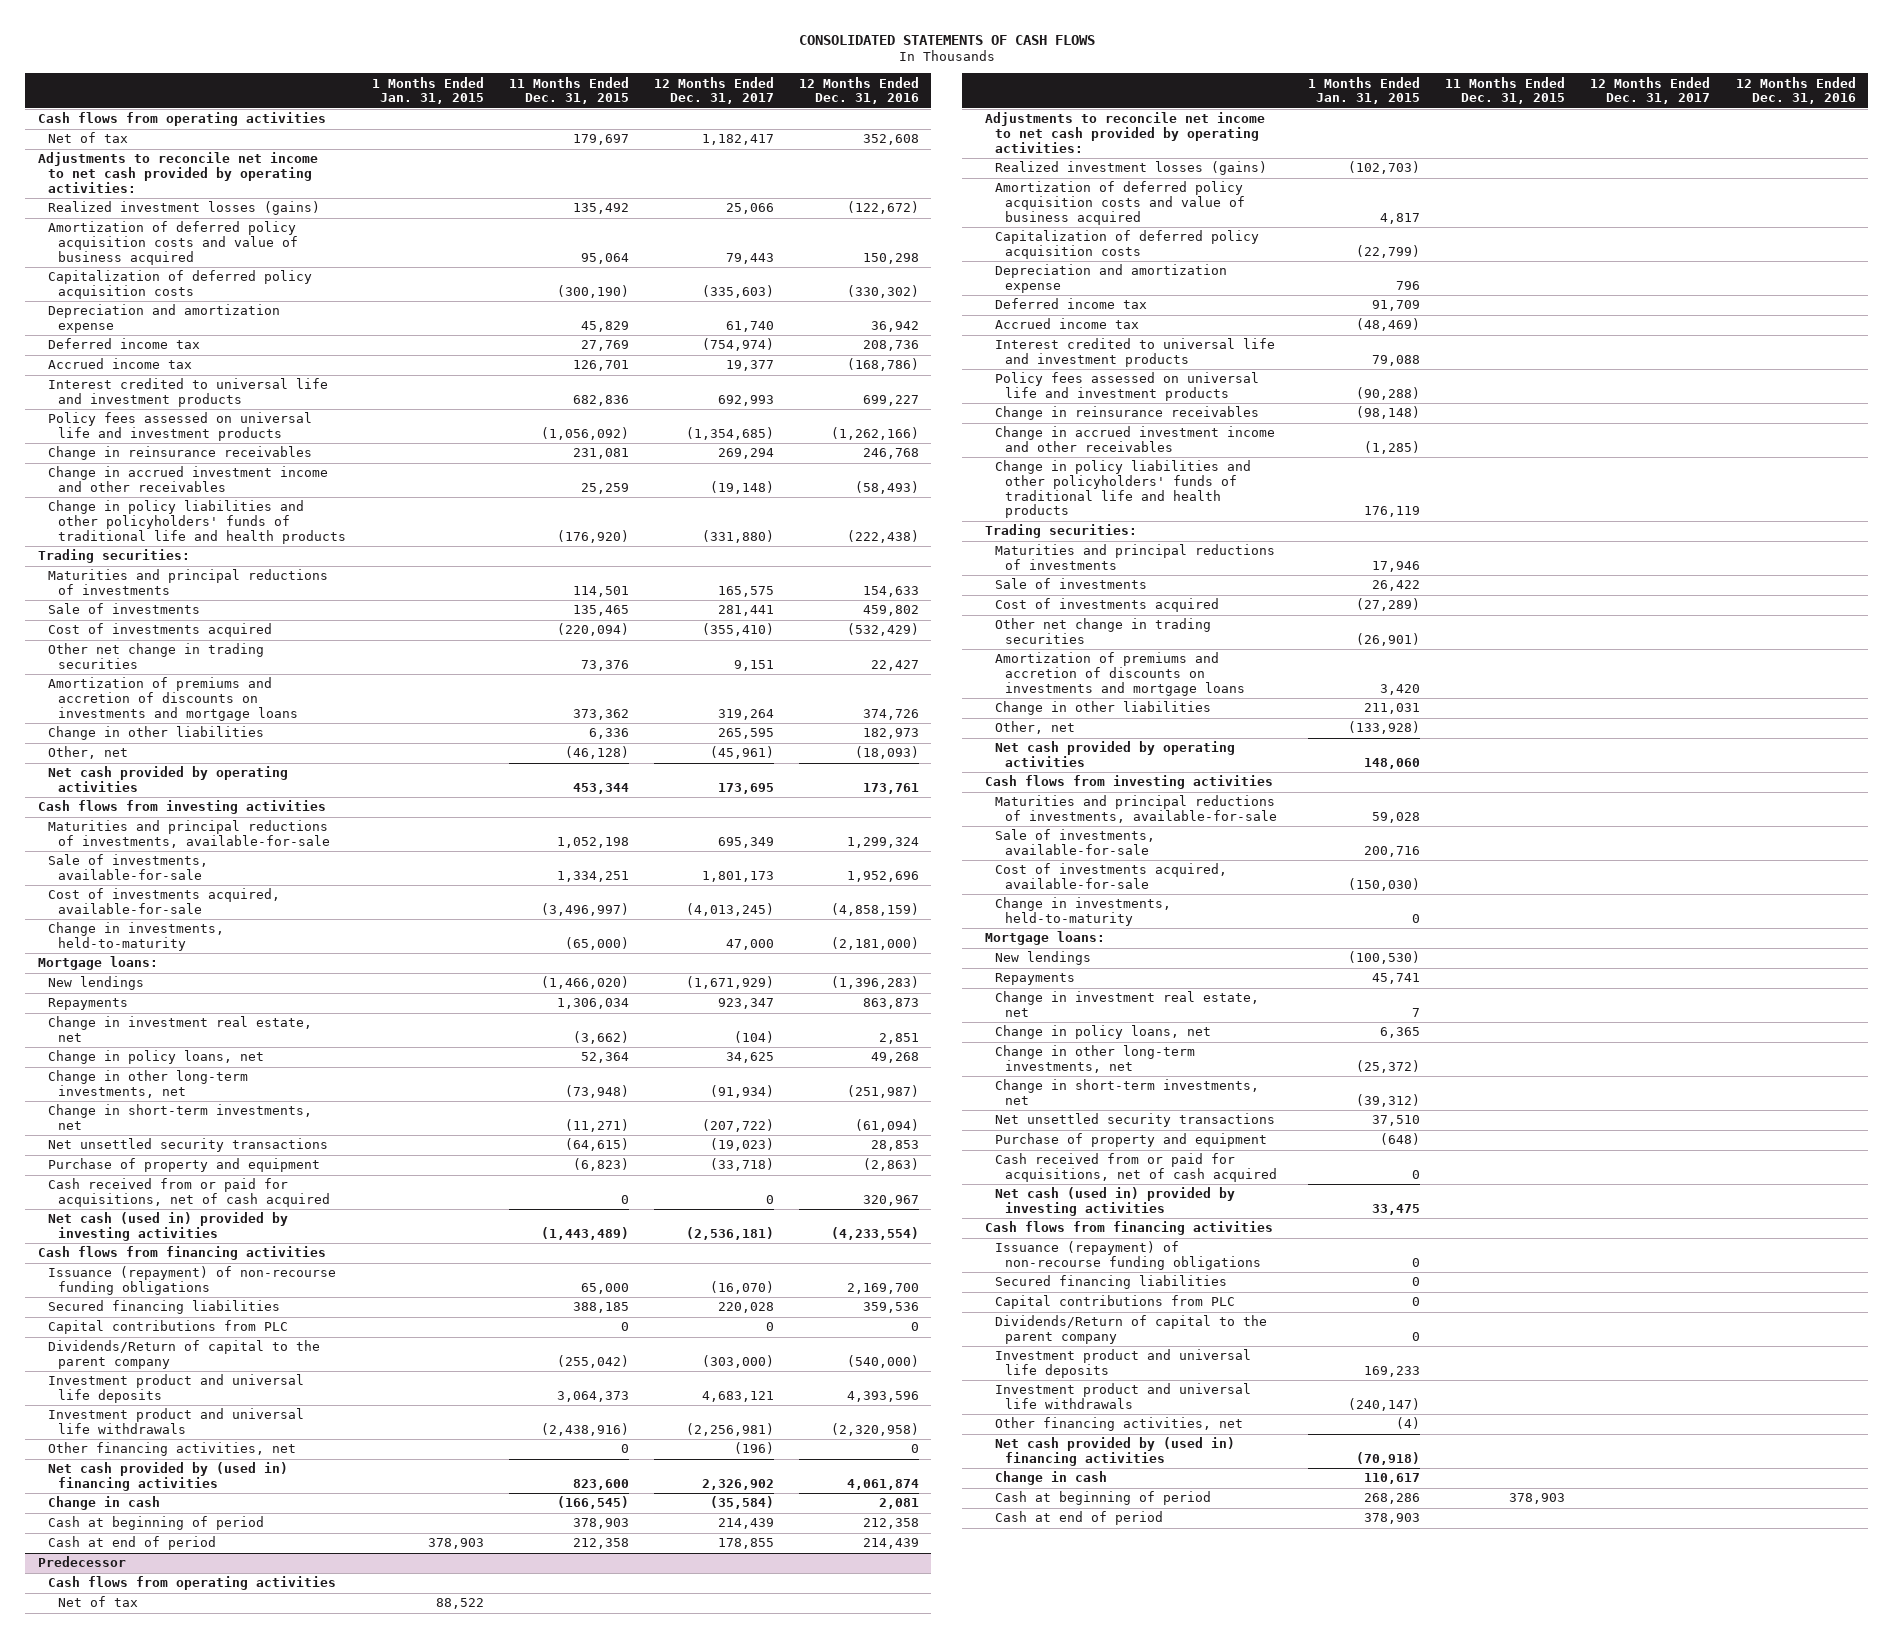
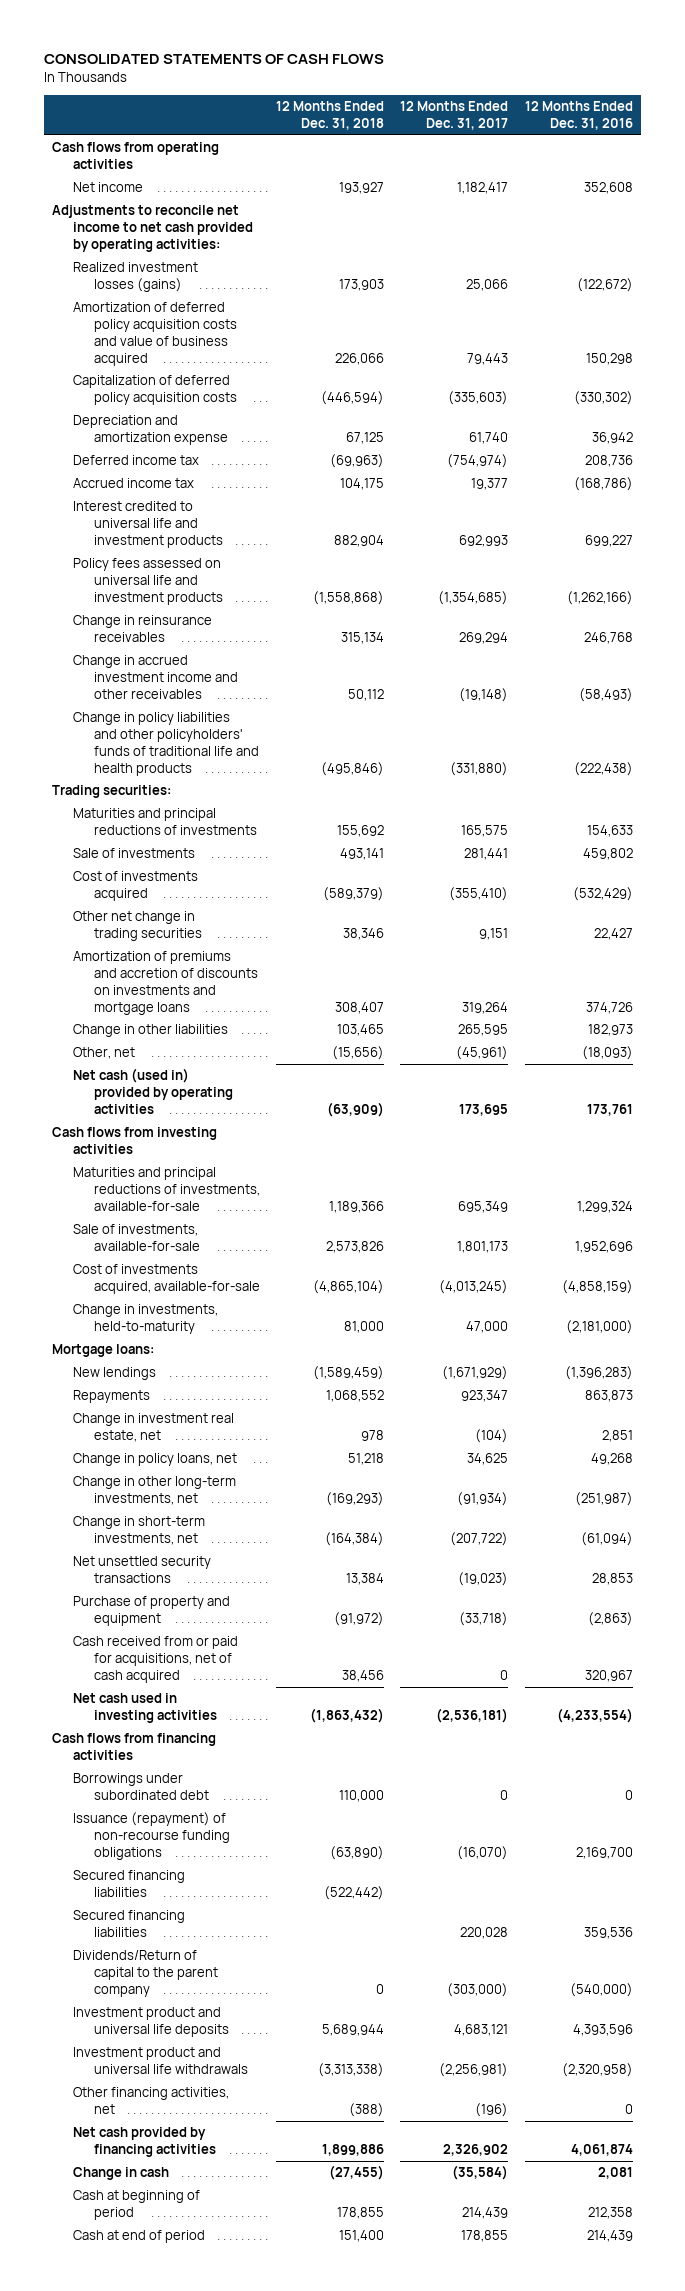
[371,76,484,105] 1 Months Ended Jan. 31, 2015 -> none
[508,76,629,105] 11 Months Ended Dec. 31, 2015 -> none
none -> [275,101,384,131] 12 Months Ended Dec. 31, 2018
[48,132,129,144] Net of tax -> [72,182,143,193] Net income
[48,766,289,792] Net cash provided by operating activities -> [72,1068,233,1114] Net cash (used in) provided by operating activities
[48,1212,289,1241] Net cash (used in) provided by investing activities -> [72,1693,217,1724] Net cash used in investing activities
none -> [72,1773,209,1801] Borrowings under subordinated debt
none -> [72,1870,185,1898] Secured financing liabilities
[48,1320,289,1335] Capital contributions from PLC -> none
[48,1462,289,1491] Net cash provided by (used in) financing activities -> [72,2127,216,2158] Net cash provided by financing activities
[38,1556,127,1568] Predecessor -> none
[48,1576,337,1591] Cash flows from operating activities -> none
[58,1596,139,1608] Net of tax -> none
[984,112,1265,153] Adjustments to reconcile net income to net cash provided by operating activities: -> none
[995,161,1268,176] Realized investment losses (gains) -> none
[995,181,1246,225] Amortization of deferred policy acquisition costs and value of business acquired -> none
[995,230,1260,259] Capitalization of deferred policy acquisition costs -> none
[995,264,1228,293] Depreciation and amortization expense -> none
[995,298,1148,310] Deferred income tax -> none
[995,318,1140,330] Accrued income tax -> none
[995,338,1276,367] Interest credited to universal life and investment products -> none
[995,372,1260,401] Policy fees assessed on universal life and investment products -> none
[995,406,1260,421] Change in reinsurance receivables -> none
[995,426,1276,452] Change in accrued investment income and other receivables -> none
[995,460,1252,519] Change in policy liabilities and other policyholders' funds of traditional life and health products -> none
[984,524,1137,539] Trading securities: -> none
[995,544,1276,570] Maturities and principal reductions of investments -> none
[995,578,1148,590] Sale of investments -> none
[995,598,1220,613] Cost of investments acquired -> none
[995,618,1212,644] Other net change in trading securities -> none
[995,652,1246,696] Amortization of premiums and accretion of discounts on investments and mortgage loans -> none
[995,701,1212,716] Change in other liabilities -> none
[995,721,1076,735] Other, net -> none
[995,741,1236,767] Net cash provided by operating activities -> none
[984,775,1273,790] Cash flows from investing activities -> none
[995,795,1278,823] Maturities and principal reductions of investments, available-for-sale -> none
[995,829,1156,855] Sale of investments, available-for-sale -> none
[995,863,1228,889] Cost of investments acquired, available-for-sale -> none
[995,897,1172,926] Change in investments, held-to-maturity -> none
[984,931,1105,946] Mortgage loans: -> none
[995,951,1092,966] New lendings -> none
[995,973,1076,986] Repayments -> none
[995,991,1260,1017] Change in investment real estate, net -> none
[995,1025,1212,1040] Change in policy loans, net -> none
[995,1045,1196,1073] Change in other long-term investments, net -> none
[995,1079,1260,1105] Change in short-term investments, net -> none
[995,1113,1276,1128] Net unsettled security transactions -> none
[995,1133,1268,1148] Purchase of property and equipment -> none
[995,1153,1278,1182] Cash received from or paid for acquisitions, net of cash acquired -> none
[995,1187,1236,1216] Net cash (used in) provided by investing activities -> none
[984,1221,1273,1236] Cash flows from financing activities -> none
[995,1241,1262,1270] Issuance (repayment) of non-recourse funding obligations -> none
[995,1275,1228,1290] Secured financing liabilities -> none
[995,1295,1236,1310] Capital contributions from PLC -> none
[995,1315,1268,1344] Dividends/Return of capital to the parent company -> none
[995,1349,1252,1378] Investment product and universal life deposits -> none
[995,1383,1252,1409] Investment product and universal life withdrawals -> none
[995,1417,1244,1432] Other financing activities, net -> none
[995,1437,1236,1466] Net cash provided by (used in) financing activities -> none
[995,1471,1108,1486] Change in cash -> none
[995,1491,1212,1506] Cash at beginning of period -> none
[995,1511,1164,1526] Cash at end of period -> none

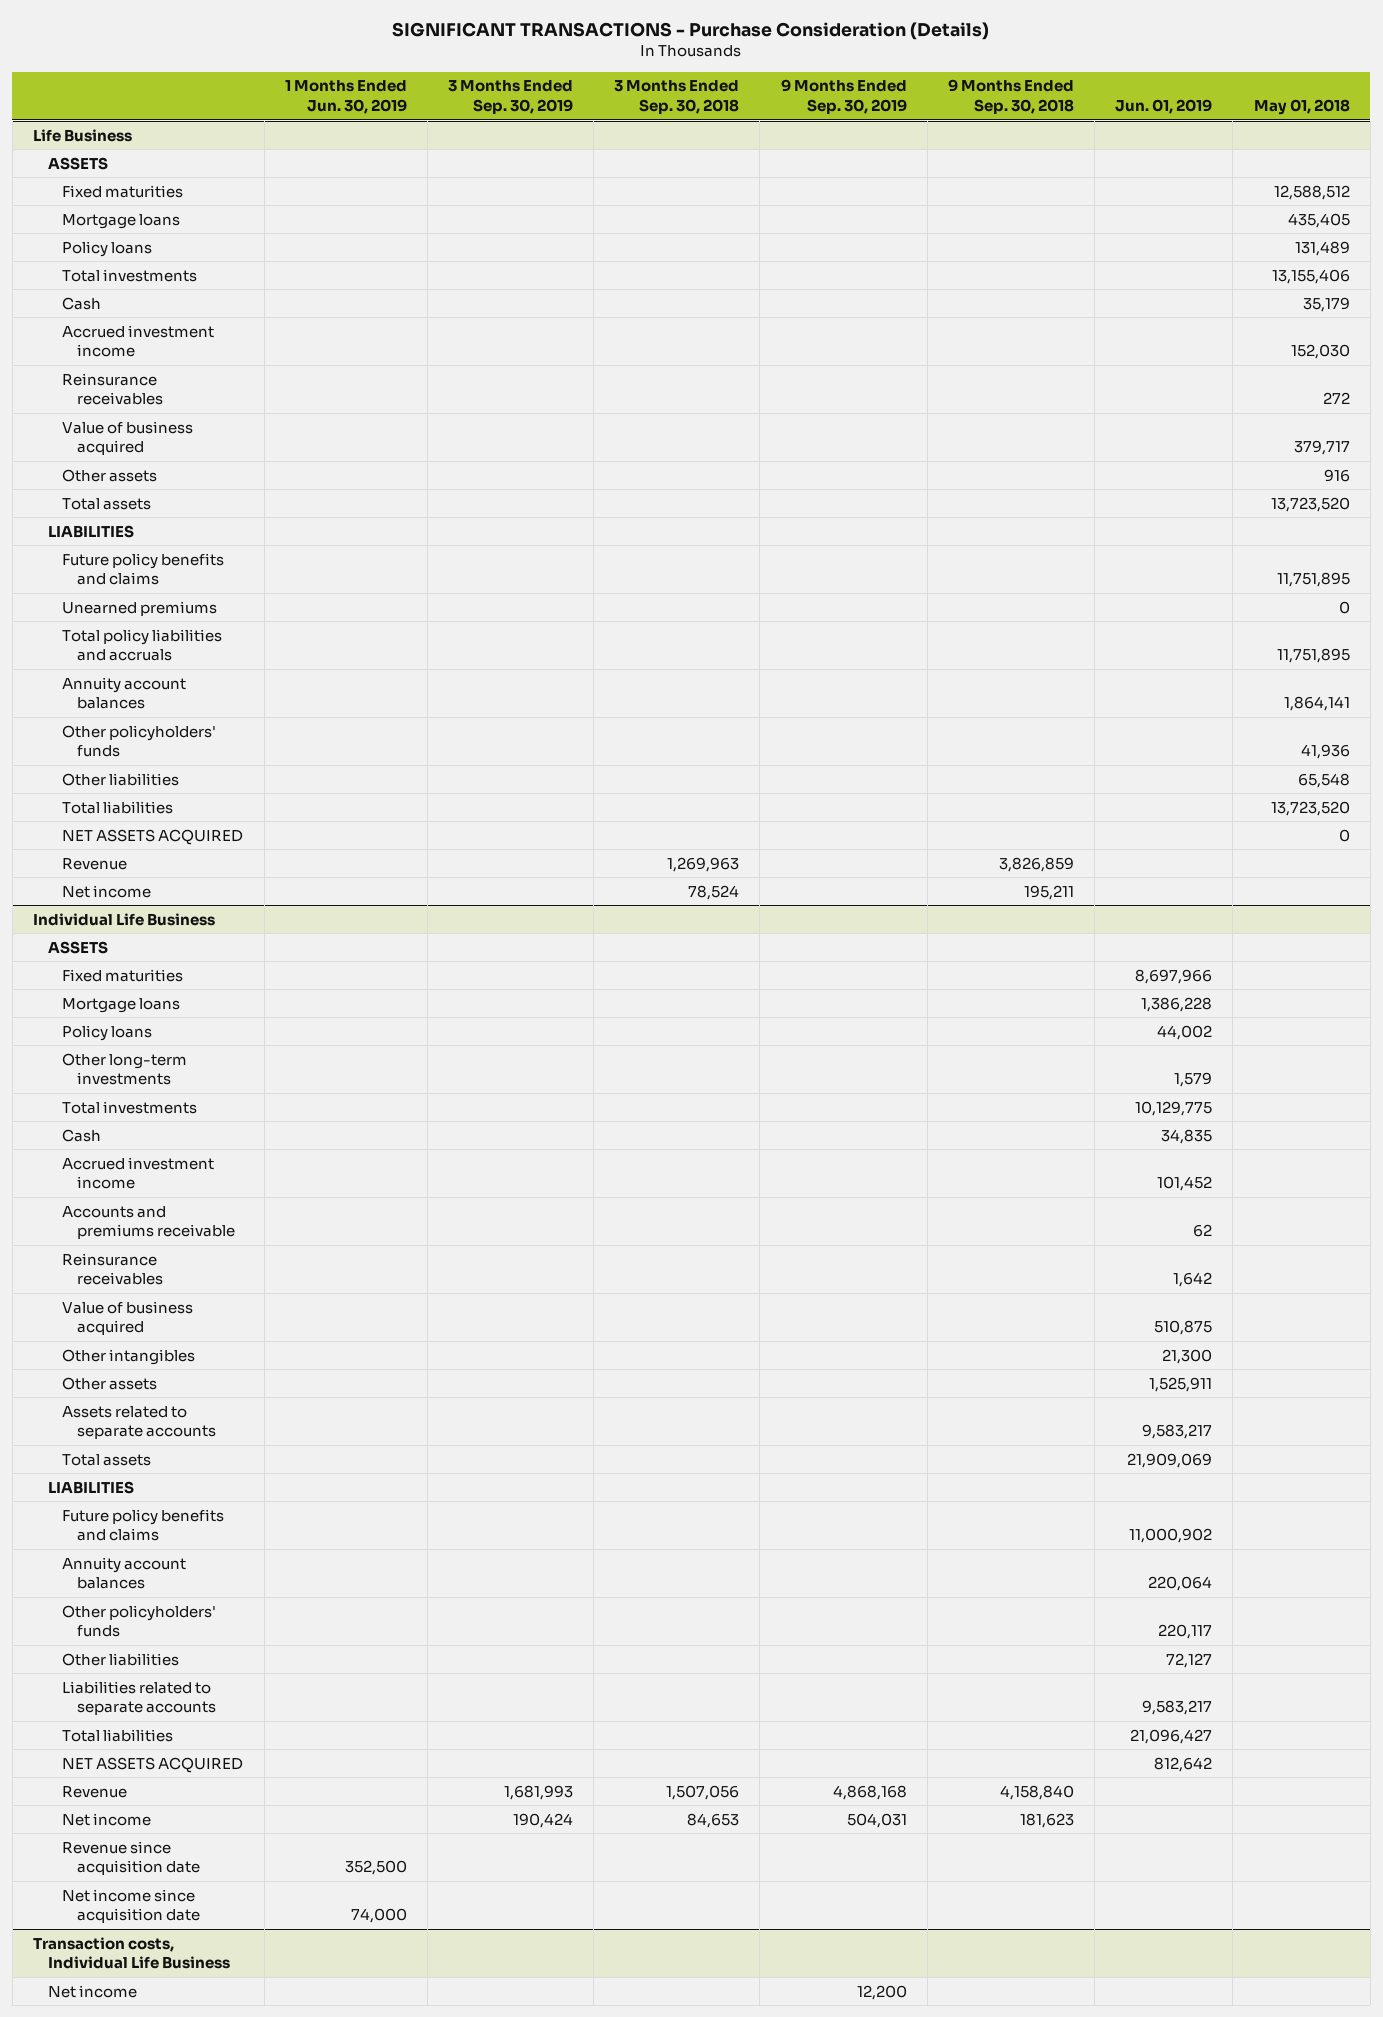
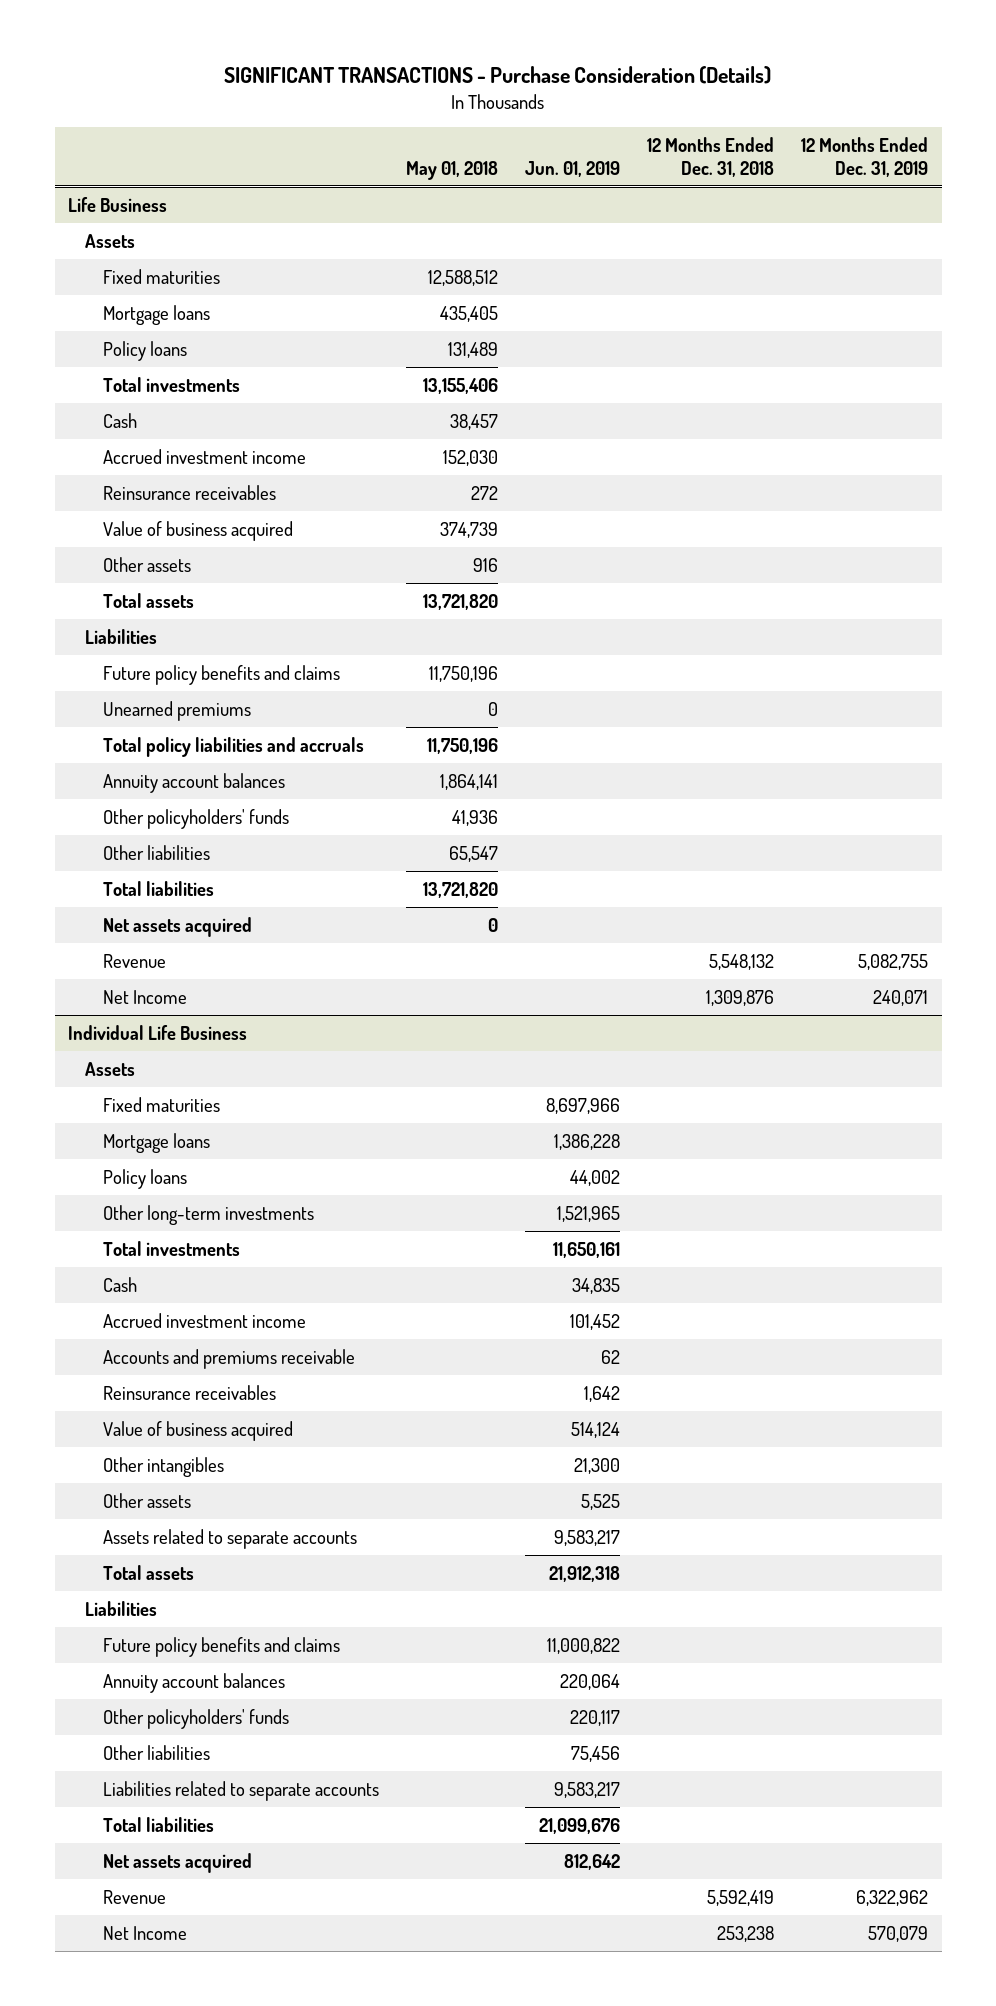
[284,80,407,115] 1 Months Ended Jun. 30, 2019 -> none
[447,80,573,115] 3 Months Ended Sep. 30, 2019 -> none
[614,80,740,115] 3 Months Ended Sep. 30, 2018 -> none
[780,79,907,115] 9 Months Ended Sep. 30, 2019 -> none
[947,79,1074,115] 9 Months Ended Sep. 30, 2018 -> none
none -> [647,136,775,177] 12 Months Ended Dec. 31, 2018
none -> [801,136,929,177] 12 Months Ended Dec. 31, 2019
[47,156,108,170] ASSETS -> [85,233,136,248] Assets
[1302,296,1350,312] 35,179 -> [449,413,498,430] 38,457
[1293,440,1350,456] 379,717 -> [439,521,498,538] 374,739
[1270,496,1350,512] 13,723,520 -> [422,593,498,610] 13,721,820
[47,524,134,538] LIABILITIES -> [85,628,158,644] Liabilities
[1276,572,1350,588] 11,751,895 -> [428,665,498,682] 11,750,196
[1276,648,1350,664] 11,751,895 -> [426,737,498,754] 11,750,196
[1297,772,1350,788] 65,548 -> [448,845,498,862] 65,547
[1270,800,1350,816] 13,723,520 -> [422,881,498,898] 13,721,820
[62,828,244,845] NET ASSETS ACQUIRED -> [102,916,252,937] Net assets acquired
[62,884,152,898] Net income -> [102,989,187,1004] Net Income
[47,940,108,954] ASSETS -> [85,1061,136,1076] Assets
[1174,1072,1213,1088] 1,579 -> [556,1205,620,1222] 1,521,965
[1135,1100,1213,1116] 10,129,775 -> [552,1241,620,1258] 11,650,161
[1154,1320,1213,1336] 510,875 -> [570,1421,620,1438] 514,124
[1149,1376,1213,1392] 1,525,911 -> [580,1493,620,1510] 5,525
[1127,1452,1213,1468] 21,909,069 -> [548,1565,620,1582] 21,912,318
[47,1480,134,1494] LIABILITIES -> [85,1600,158,1616] Liabilities
[1129,1528,1213,1544] 11,000,902 -> [546,1637,620,1654] 11,000,822
[1166,1652,1213,1668] 72,127 -> [570,1745,620,1762] 75,456
[1130,1728,1213,1744] 21,096,427 -> [538,1817,620,1834] 21,099,676
[62,1756,244,1773] NET ASSETS ACQUIRED -> [102,1852,252,1873] Net assets acquired
[62,1840,201,1876] Revenue since acquisition date -> none
[62,1888,201,1924] Net income since acquisition date -> none
[32,1936,230,1970] Transaction costs, Individual Life Business -> none
[47,1984,137,1998] Net income -> none
[62,1812,152,1826] Net income -> [102,1925,187,1940] Net Income

